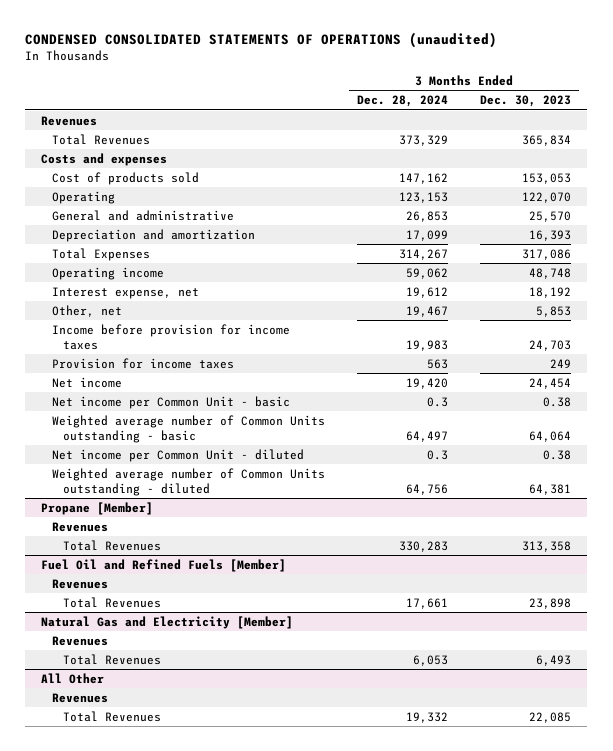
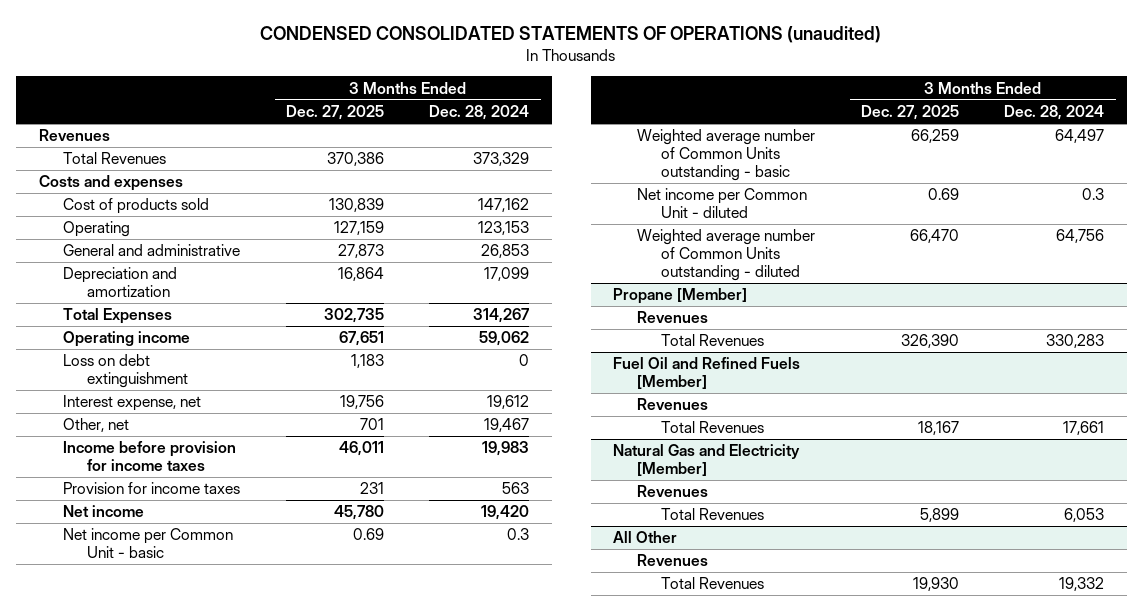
[480,95,572,108] Dec. 30, 2023 -> none
none -> [286,105,385,121] Dec. 27, 2025
none -> [62,354,188,389] Loss on debt extinguishment

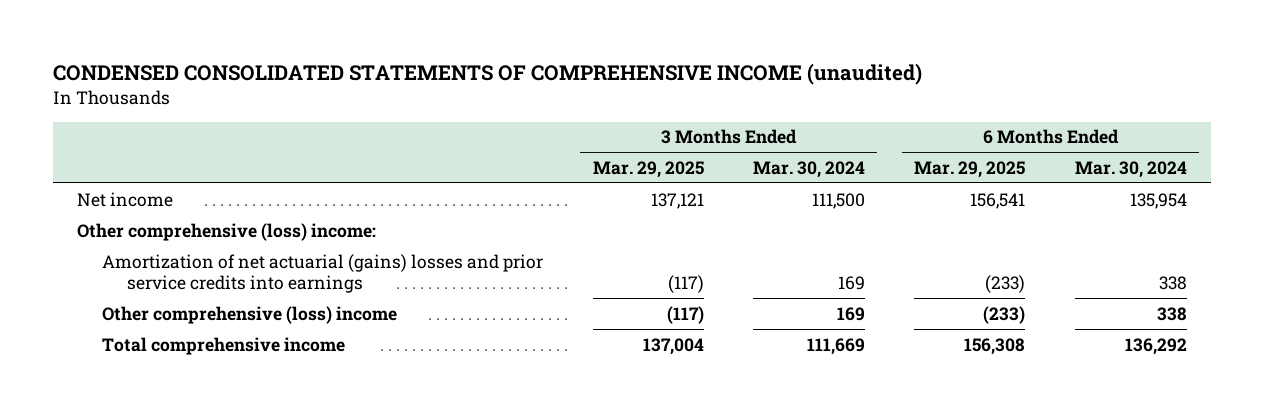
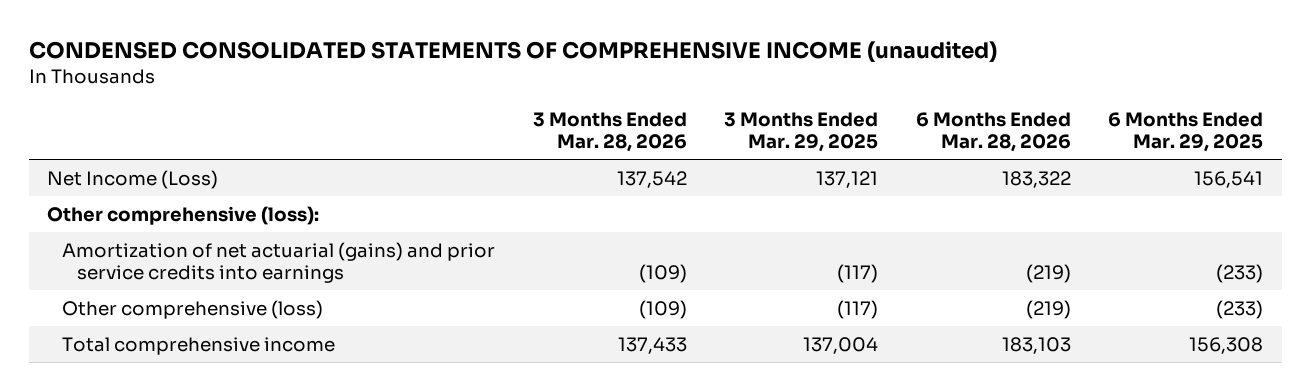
[753,160,866,178] Mar. 30, 2024 -> none
[1074,160,1187,178] Mar. 30, 2024 -> none
none -> [532,112,687,153] 3 Months Ended Mar. 28, 2026
none -> [915,112,1071,153] 6 Months Ended Mar. 28, 2026
[77,191,174,207] Net income -> [47,169,219,189] Net Income (Loss)
[77,222,377,241] Other comprehensive (loss) income: -> [47,205,320,225] Other comprehensive (loss):
[102,253,544,294] Amortization of net actuarial (gains) losses and prior service credits into earnings -> [62,241,496,283] Amortization of net actuarial (gains) and prior service credits into earnings
[102,305,398,324] Other comprehensive (loss) income -> [62,299,324,319] Other comprehensive (loss)

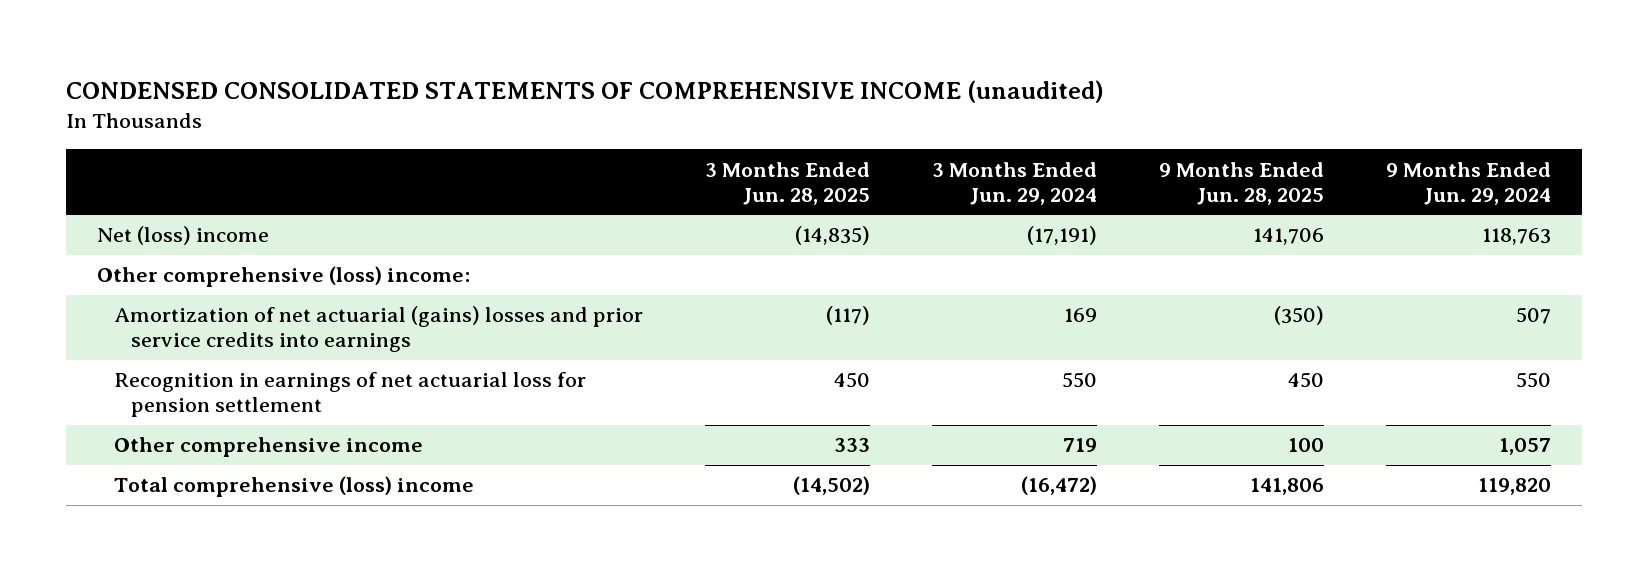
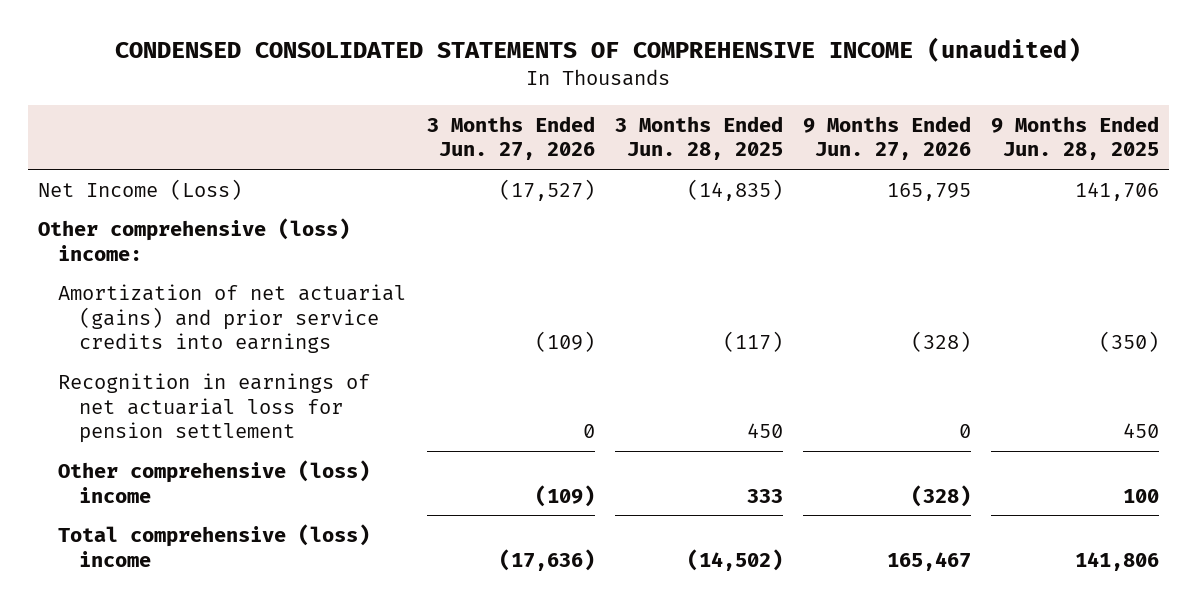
[932,161,1098,205] 3 Months Ended Jun. 29, 2024 -> none
[1386,161,1552,205] 9 Months Ended Jun. 29, 2024 -> none
none -> [426,115,595,161] 3 Months Ended Jun. 27, 2026
none -> [802,115,971,161] 9 Months Ended Jun. 27, 2026
[96,226,269,246] Net (loss) income -> [37,178,242,200] Net Income (Loss)
[113,306,643,353] Amortization of net actuarial (gains) losses and prior service credits into earnings -> [58,283,407,354] Amortization of net actuarial (gains) and prior service credits into earnings
[113,437,423,458] Other comprehensive income -> [58,459,371,503] Other comprehensive (loss) income

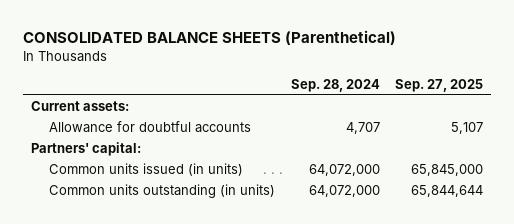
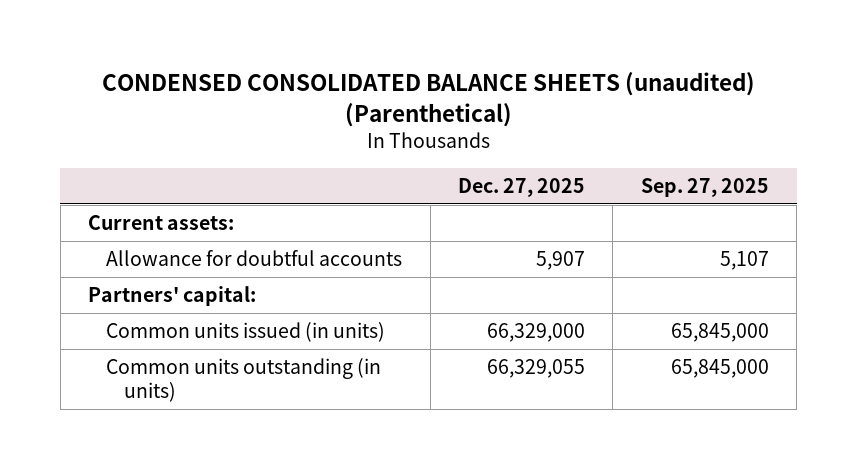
[22,30,396,46] CONSOLIDATED BALANCE SHEETS (Parenthetical) -> [101,72,755,127] CONDENSED CONSOLIDATED BALANCE SHEETS (unaudited) (Parenthetical)
[290,79,380,93] Sep. 28, 2024 -> none
none -> [457,177,585,197] Dec. 27, 2025
[411,185,484,198] 65,844,644 -> [670,359,769,379] 65,845,000

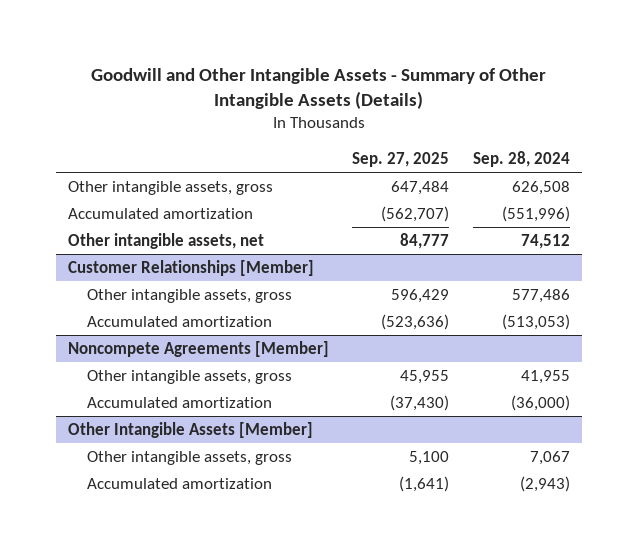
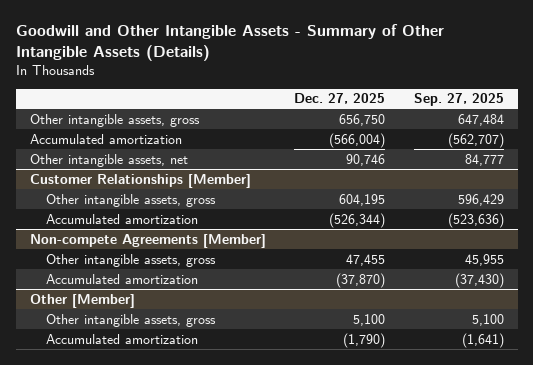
[473,150,571,167] Sep. 28, 2024 -> none
none -> [294,93,386,105] Dec. 27, 2025
[67,340,329,357] Noncompete Agreements [Member] -> [29,233,266,248] Non-compete Agreements [Member]
[67,421,313,438] Other Intangible Assets [Member] -> [29,293,135,308] Other [Member]

